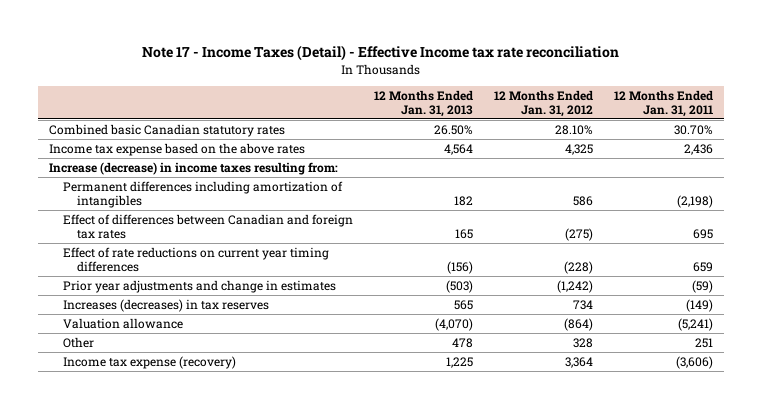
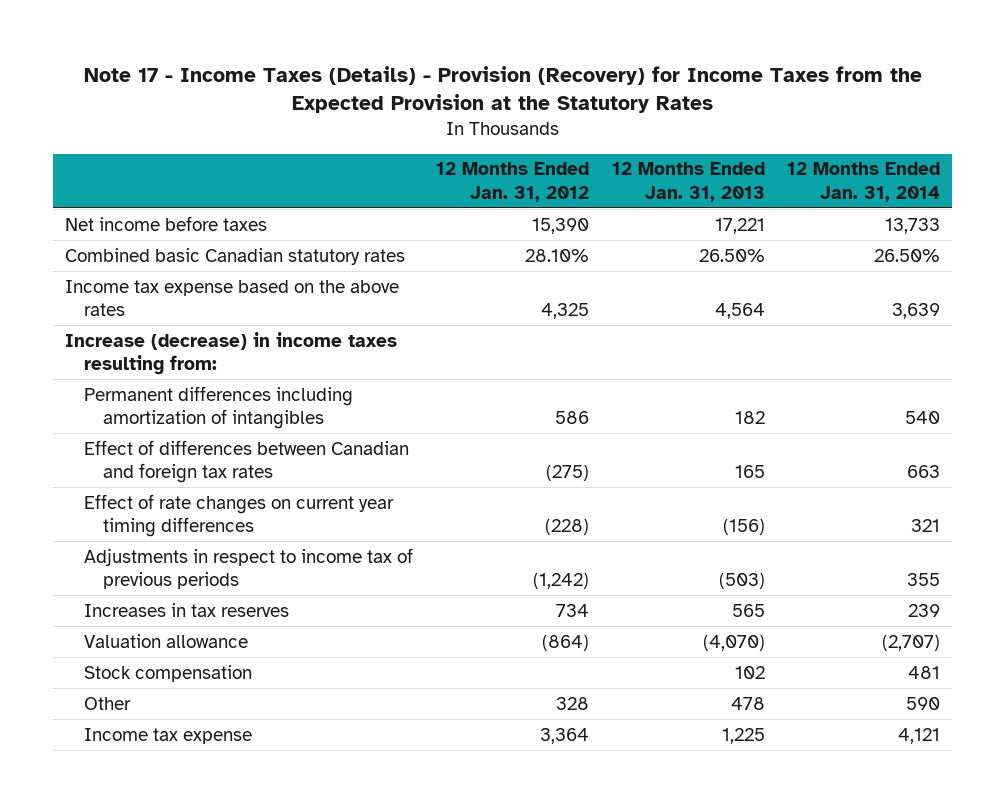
[141,45,619,62] Note 17 - Income Taxes (Detail) - Effective Income tax rate reconciliation -> [83,65,922,114] Note 17 - Income Taxes (Details) - Provision (Recovery) for Income Taxes from the Expected Provision at the Statutory Rates
[614,89,714,117] 12 Months Ended Jan. 31, 2011 -> none
none -> [787,162,941,202] 12 Months Ended Jan. 31, 2014
none -> [64,215,267,231] Net income before taxes
[62,246,329,273] Effect of rate reductions on current year timing differences -> [84,493,395,538] Effect of rate changes on current year timing differences
[62,279,336,293] Prior year adjustments and change in estimates -> [84,547,414,590] Adjustments in respect to income tax of previous periods
[62,298,269,312] Increases (decreases) in tax reserves -> [84,602,290,617] Increases in tax reserves
none -> [84,664,253,682] Stock compensation
[62,355,236,369] Income tax expense (recovery) -> [84,727,253,744] Income tax expense

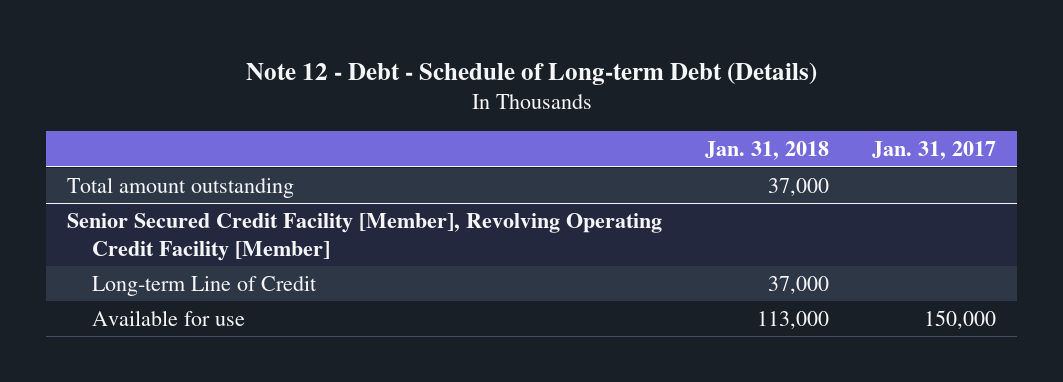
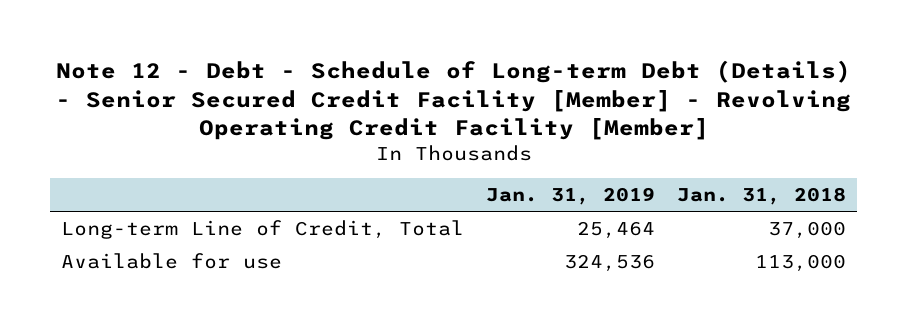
[245,61,817,85] Note 12 - Debt - Schedule of Long-term Debt (Details) -> [55,60,851,141] Note 12 - Debt - Schedule of Long-term Debt (Details) - Senior Secured Credit Facility [Member] - Revolving Operating Credit Facility [Member]
[871,141,996,161] Jan. 31, 2017 -> none
none -> [486,187,656,206] Jan. 31, 2019
[67,176,295,198] Total amount outstanding -> none
[67,212,663,261] Senior Secured Credit Facility [Member], Revolving Operating Credit Facility [Member] -> none
[92,275,318,296] Long-term Line of Credit -> [60,219,464,239] Long-term Line of Credit, Total

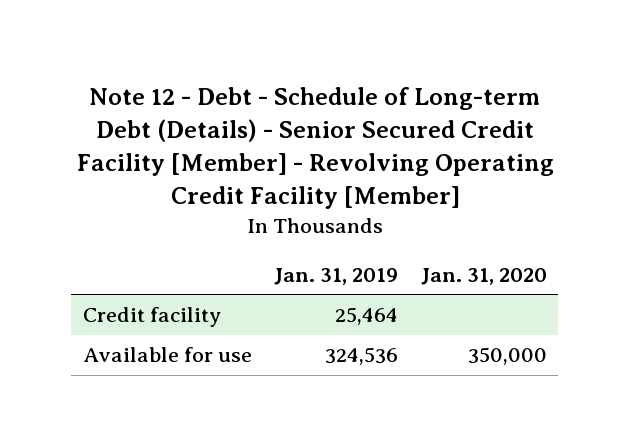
[677,187,847,206] Jan. 31, 2018 -> none
none -> [421,267,548,285] Jan. 31, 2020
[60,219,464,239] Long-term Line of Credit, Total -> [82,307,221,328] Credit facility

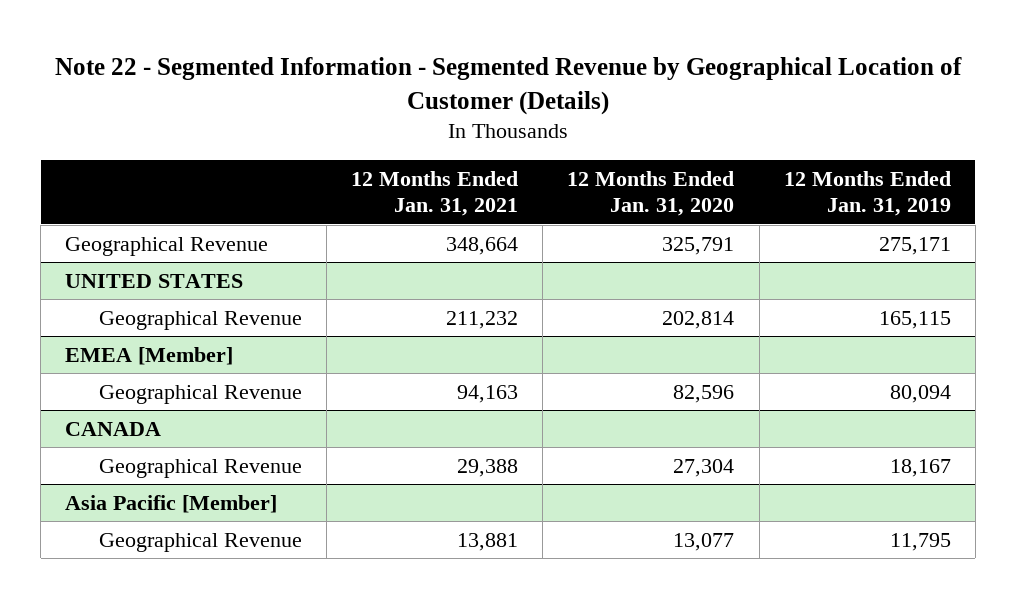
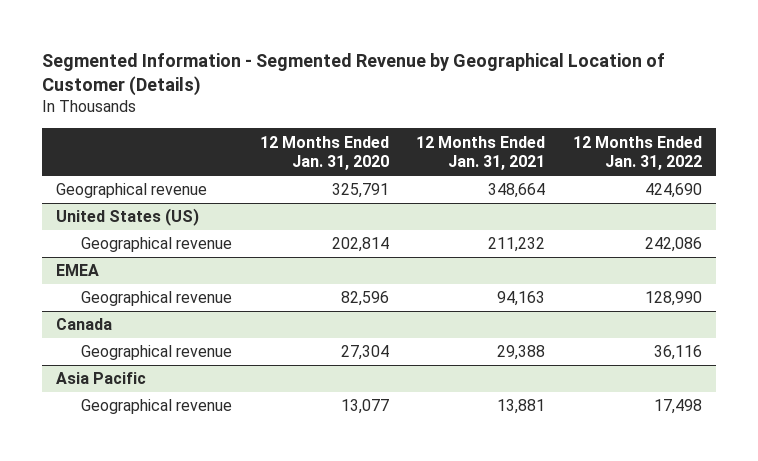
[55,56,963,115] Note 22 - Segmented Information - Segmented Revenue by Geographical Location of Customer (Details) -> [41,52,665,97] Segmented Information - Segmented Revenue by Geographical Location of Customer (Details)
[783,170,951,217] 12 Months Ended Jan. 31, 2019 -> none
none -> [573,135,703,171] 12 Months Ended Jan. 31, 2022
[65,236,269,256] Geographical Revenue -> [55,183,207,199] Geographical revenue
[65,273,244,288] UNITED STATES -> [55,208,199,227] United States (US)
[98,310,302,330] Geographical Revenue -> [80,237,232,253] Geographical revenue
[65,346,234,365] EMEA [Member] -> [55,264,99,277] EMEA
[98,384,302,404] Geographical Revenue -> [80,291,232,307] Geographical revenue
[65,421,162,436] CANADA -> [55,318,112,331] Canada
[98,458,302,478] Geographical Revenue -> [80,345,232,361] Geographical revenue
[65,494,278,513] Asia Pacific [Member] -> [55,372,146,385] Asia Pacific
[98,532,302,552] Geographical Revenue -> [80,399,232,415] Geographical revenue

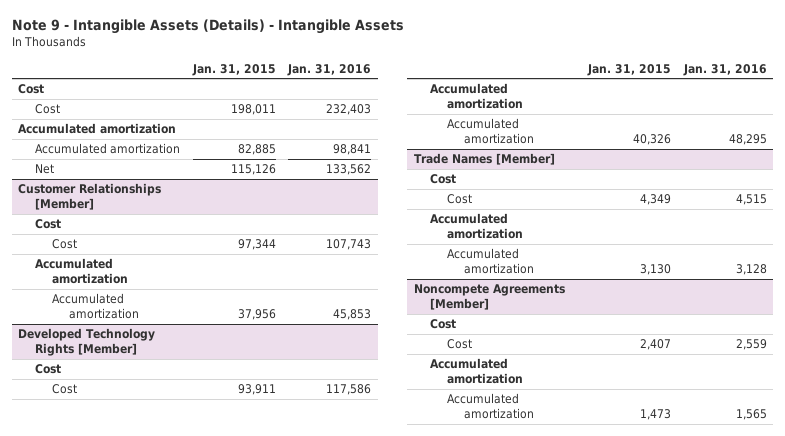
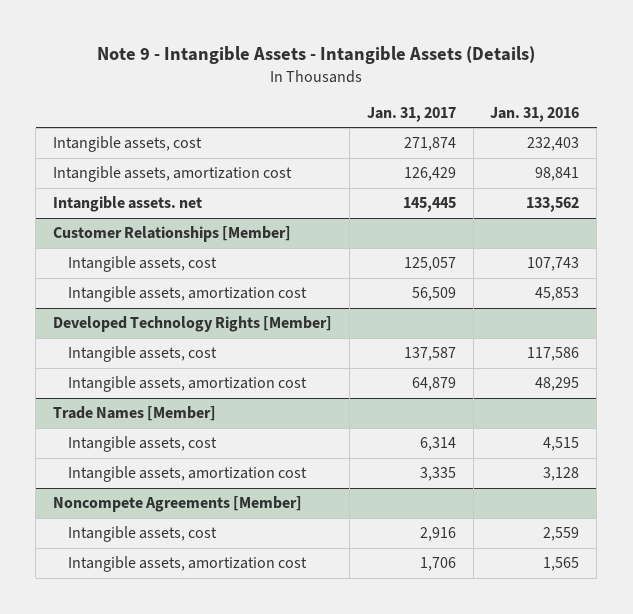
[12,19,405,35] Note 9 - Intangible Assets (Details) - Intangible Assets -> [97,46,536,65] Note 9 - Intangible Assets - Intangible Assets (Details)
[191,63,276,76] Jan. 31, 2015 -> none
none -> [366,106,456,122] Jan. 31, 2017
[18,84,45,95] Cost -> none
[18,123,177,135] Accumulated amortization -> none
[35,104,61,115] Cost -> [53,136,203,153] Intangible assets, cost
[35,143,181,155] Accumulated amortization -> [53,166,293,183] Intangible assets, amortization cost
[35,164,55,175] Net -> [53,196,203,213] Intangible assets. net
[35,219,62,230] Cost -> none
[35,258,128,285] Accumulated amortization -> none
[51,239,77,250] Cost -> [68,256,218,273] Intangible assets, cost
[51,293,139,320] Accumulated amortization -> [68,286,308,303] Intangible assets, amortization cost
[35,364,62,375] Cost -> none
[430,83,524,110] Accumulated amortization -> none
[51,384,77,395] Cost -> [68,346,218,363] Intangible assets, cost
[447,118,534,145] Accumulated amortization -> [68,376,308,393] Intangible assets, amortization cost
[430,174,457,185] Cost -> none
[430,213,524,240] Accumulated amortization -> none
[447,194,473,205] Cost -> [68,436,218,453] Intangible assets, cost
[447,248,534,275] Accumulated amortization -> [68,466,308,483] Intangible assets, amortization cost
[430,319,457,330] Cost -> none
[430,358,524,385] Accumulated amortization -> none
[447,339,473,350] Cost -> [68,526,218,543] Intangible assets, cost
[447,393,534,420] Accumulated amortization -> [68,556,308,573] Intangible assets, amortization cost

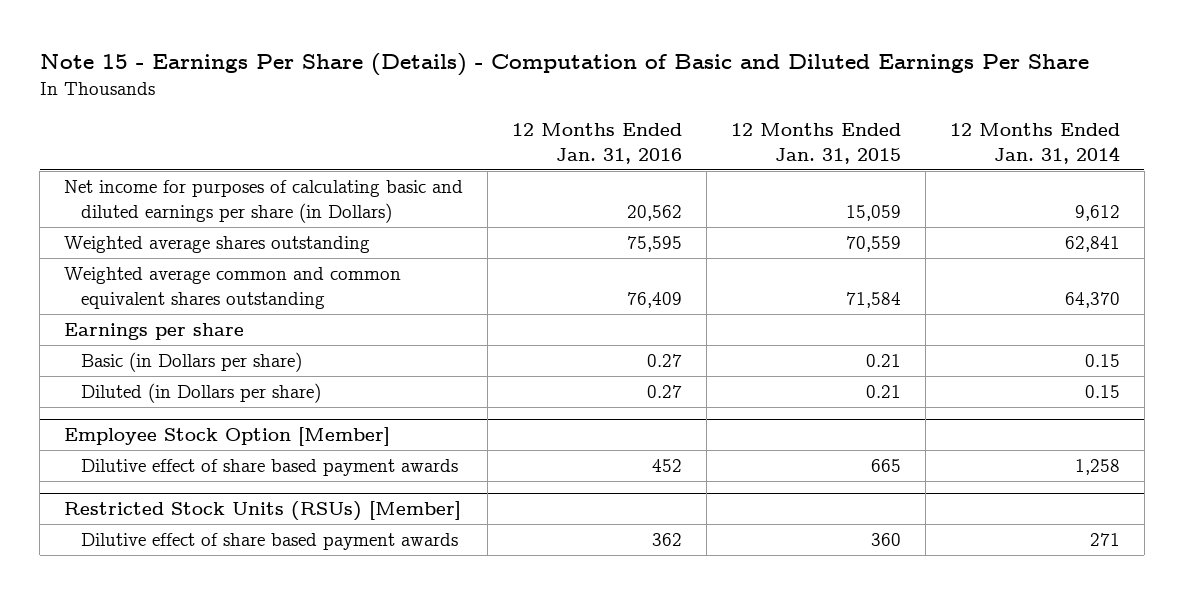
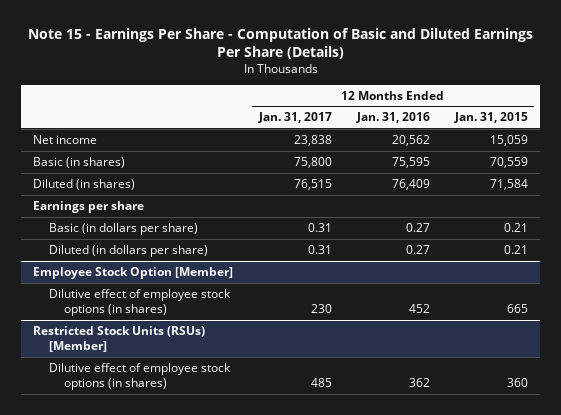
[39,53,1089,77] Note 15 - Earnings Per Share (Details) - Computation of Basic and Diluted Earnings Per Share -> [27,27,533,60] Note 15 - Earnings Per Share - Computation of Basic and Diluted Earnings Per Share (Details)
[949,123,1120,164] 12 Months Ended Jan. 31, 2014 -> none
none -> [257,112,332,124] Jan. 31, 2017
[64,180,464,223] Net income for purposes of calculating basic and diluted earnings per share (in Dollars) -> [33,134,98,144] Net income
[64,236,371,254] Weighted average shares outstanding -> [33,156,126,168] Basic (in shares)
[64,267,402,309] Weighted average common and common equivalent shares outstanding -> [33,178,136,190] Diluted (in shares)
[80,352,302,373] Basic (in Dollars per share) -> [48,222,198,235] Basic (in dollars per share)
[80,383,321,404] Diluted (in Dollars per share) -> [48,244,208,257] Diluted (in dollars per share)
[80,459,458,477] Dilutive effect of share based payment awards -> [48,288,231,316] Dilutive effect of employee stock options (in shares)
[80,533,458,551] Dilutive effect of share based payment awards -> [48,362,231,390] Dilutive effect of employee stock options (in shares)

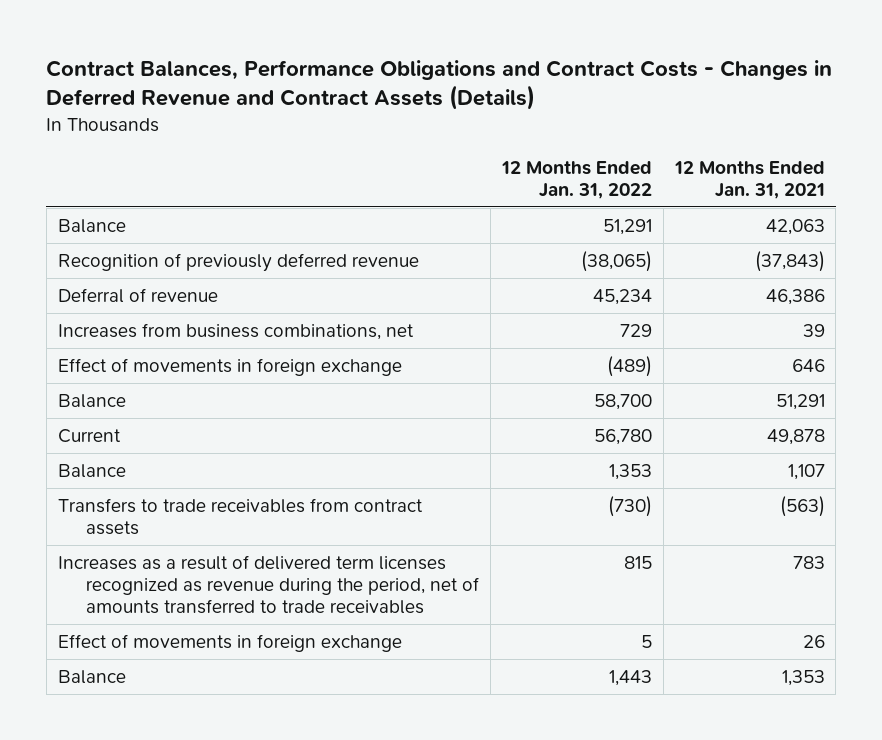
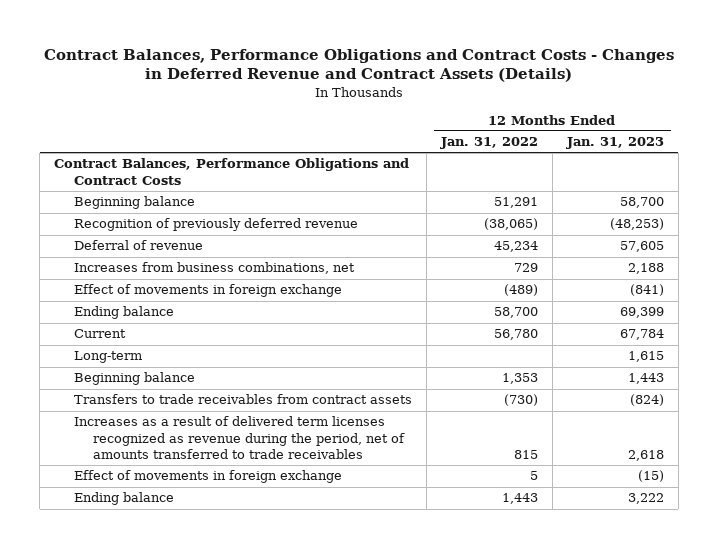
[673,160,825,199] 12 Months Ended Jan. 31, 2021 -> none
none -> [565,137,664,150] Jan. 31, 2023
none -> [54,158,410,185] Contract Balances, Performance Obligations and Contract Costs
[57,218,126,233] Balance -> [73,196,195,210] Beginning balance
[57,393,126,408] Balance -> [73,306,174,320] Ending balance
none -> [73,351,142,364] Long-term
[57,463,126,478] Balance -> [73,372,195,386] Beginning balance
[57,669,126,684] Balance -> [73,492,174,506] Ending balance

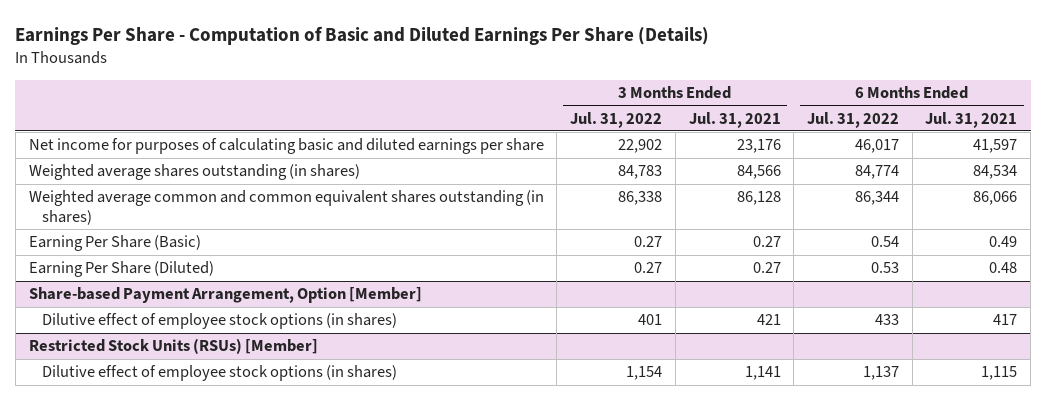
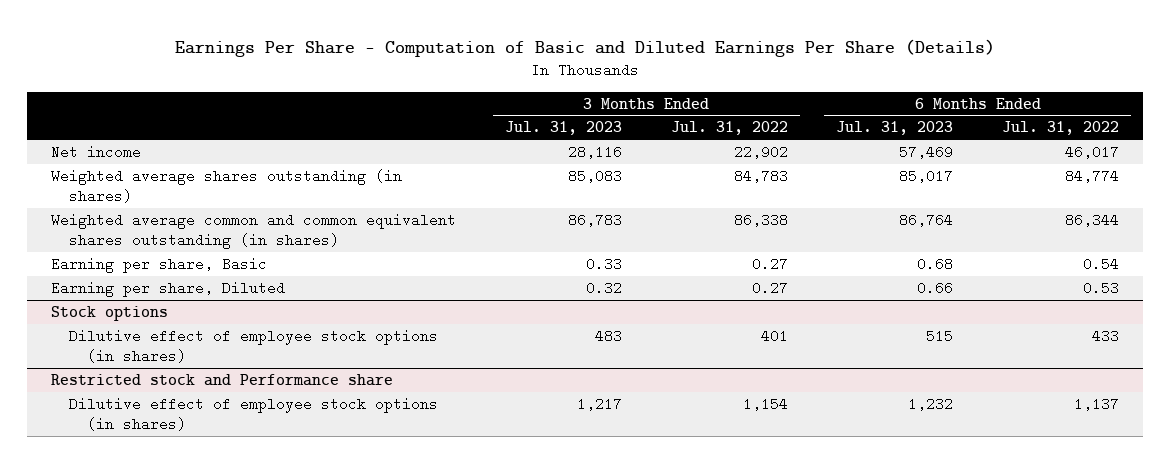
[688,111,781,128] Jul. 31, 2021 -> none
[925,111,1018,128] Jul. 31, 2021 -> none
none -> [505,121,623,136] Jul. 31, 2023
none -> [836,121,954,136] Jul. 31, 2023
[28,138,544,155] Net income for purposes of calculating basic and diluted earnings per share -> [51,144,142,159] Net income
[28,235,201,252] Earning Per Share (Basic) -> [51,256,268,273] Earning per share, Basic
[28,261,214,278] Earning Per Share (Diluted) -> [51,280,286,297] Earning per share, Diluted
[28,287,422,304] Share-based Payment Arrangement, Option [Member] -> [51,305,169,321] Stock options
[28,338,318,355] Restricted Stock Units (RSUs) [Member] -> none
none -> [51,373,394,386] Restricted stock and Performance share

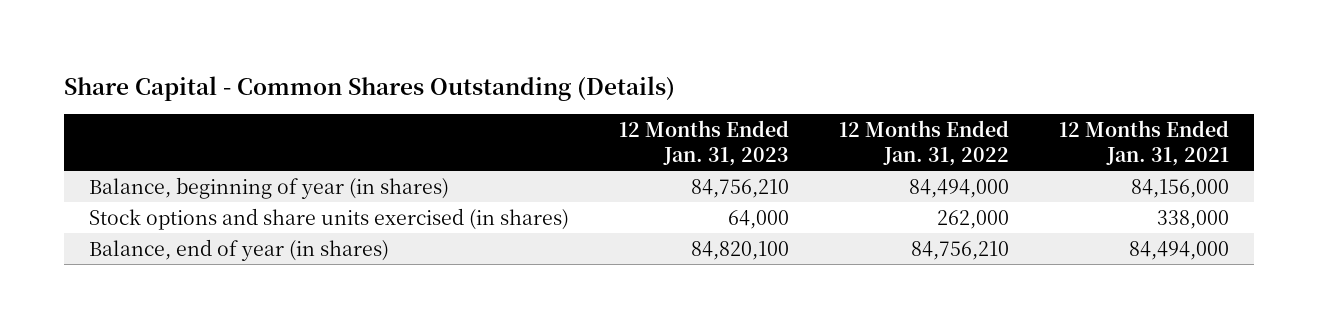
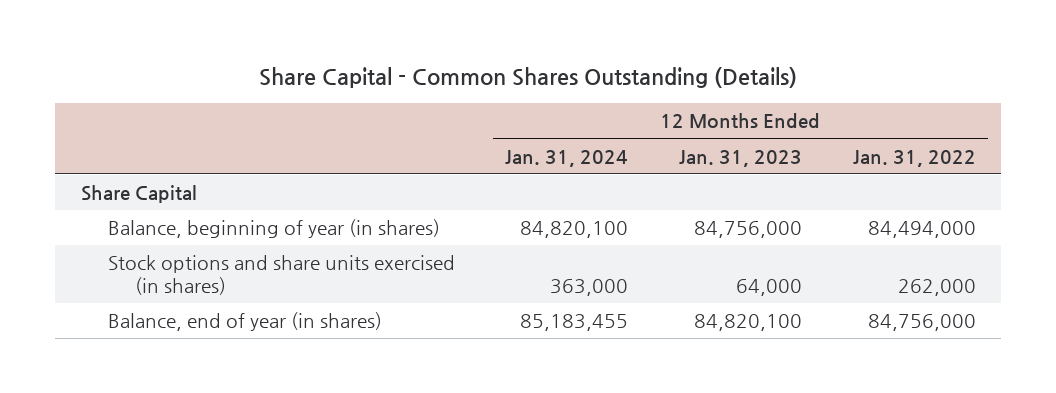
[1058,119,1229,166] 12 Months Ended Jan. 31, 2021 -> none
none -> [505,149,629,167] Jan. 31, 2024
none -> [80,185,197,204] Share Capital
[691,178,790,198] 84,756,210 -> [693,221,802,239] 84,756,000
[910,240,1009,260] 84,756,210 -> [867,314,976,332] 84,756,000

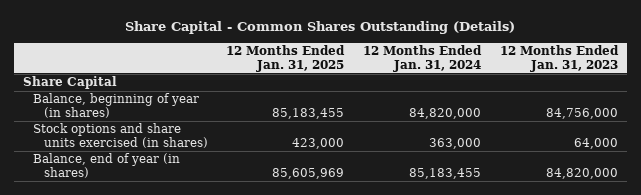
[852,149,976,167] Jan. 31, 2022 -> none
none -> [226,45,346,72] 12 Months Ended Jan. 31, 2025
[520,221,629,239] 84,820,100 -> [408,107,481,119] 84,820,000
[693,314,802,332] 84,820,100 -> [545,167,618,179] 84,820,000

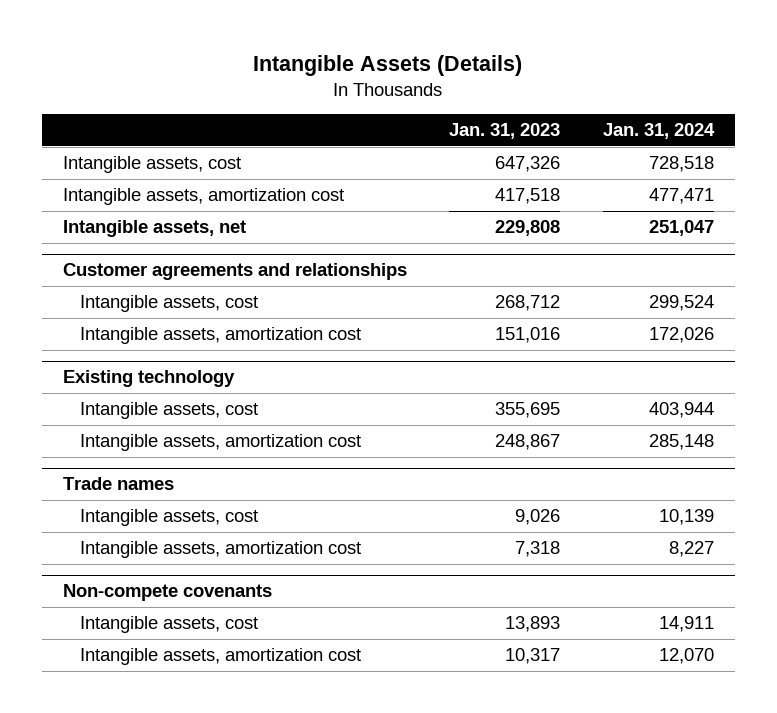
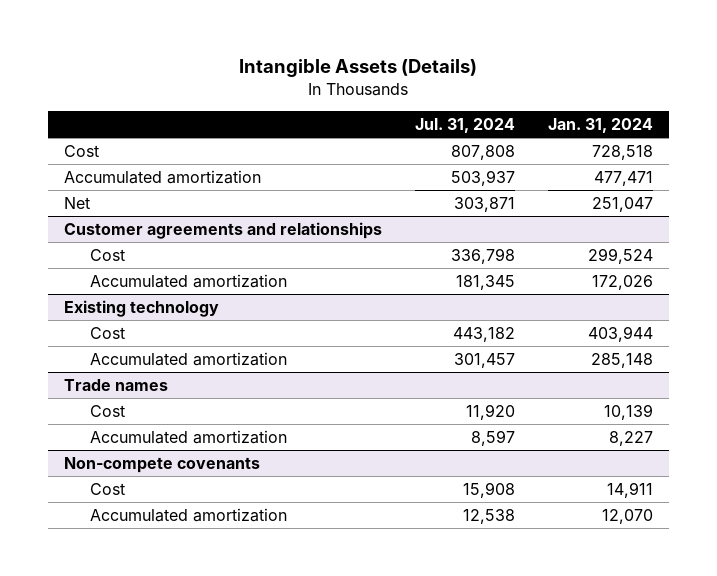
[449,123,561,140] Jan. 31, 2023 -> none
none -> [414,118,515,134] Jul. 31, 2024
[62,156,241,174] Intangible assets, cost -> [64,145,100,158] Cost
[62,188,344,206] Intangible assets, amortization cost -> [64,170,262,185] Accumulated amortization
[62,220,246,238] Intangible assets, net -> [64,197,91,210] Net
[79,295,258,313] Intangible assets, cost -> [89,249,125,262] Cost
[79,327,361,345] Intangible assets, amortization cost -> [89,274,287,289] Accumulated amortization
[79,402,258,420] Intangible assets, cost -> [89,327,125,340] Cost
[79,434,361,452] Intangible assets, amortization cost -> [89,352,287,367] Accumulated amortization
[79,509,258,527] Intangible assets, cost -> [89,405,125,418] Cost
[79,541,361,559] Intangible assets, amortization cost -> [89,430,287,445] Accumulated amortization
[79,616,258,634] Intangible assets, cost -> [89,483,125,496] Cost
[79,648,361,666] Intangible assets, amortization cost -> [89,508,287,523] Accumulated amortization

